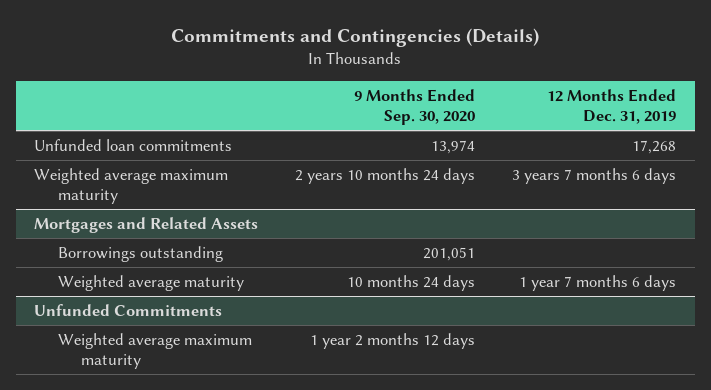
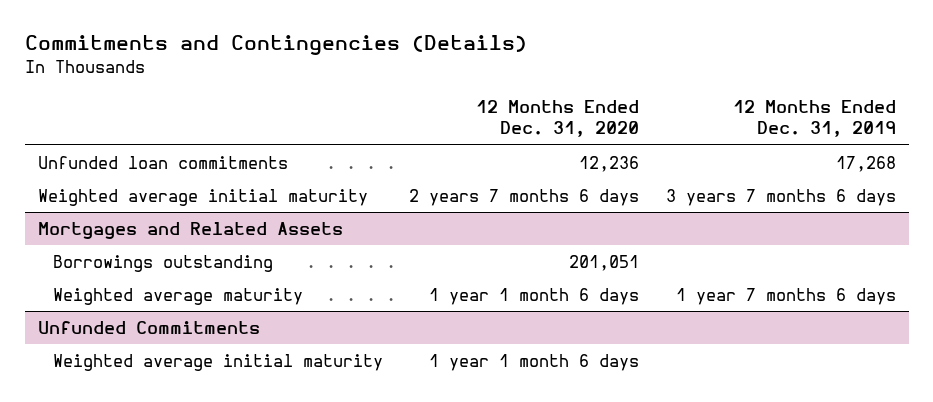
[354,88,476,125] 9 Months Ended Sep. 30, 2020 -> none
none -> [476,99,640,138] 12 Months Ended Dec. 31, 2020
[34,167,229,205] Weighted average maximum maturity -> [37,189,368,207] Weighted average initial maturity
[57,332,252,370] Weighted average maximum maturity -> [53,354,384,372] Weighted average initial maturity

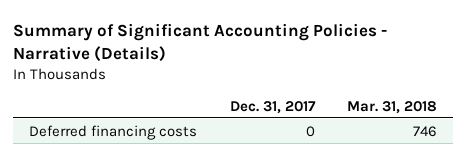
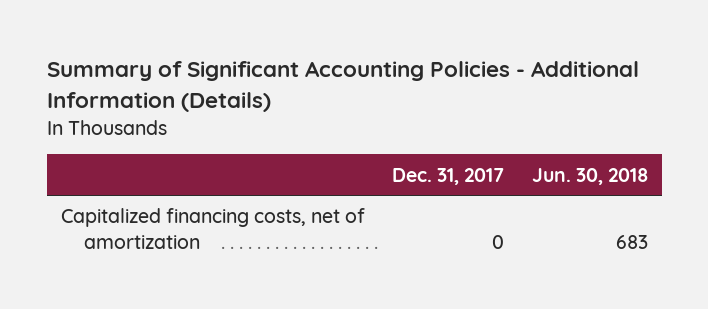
[13,23,388,63] Summary of Significant Accounting Policies - Narrative (Details) -> [46,61,639,113] Summary of Significant Accounting Policies - Additional Information (Details)
[347,100,438,114] Mar. 31, 2018 -> none
none -> [531,167,648,185] Jun. 30, 2018
[29,124,198,140] Deferred financing costs -> [60,208,365,249] Capitalized financing costs, net of amortization

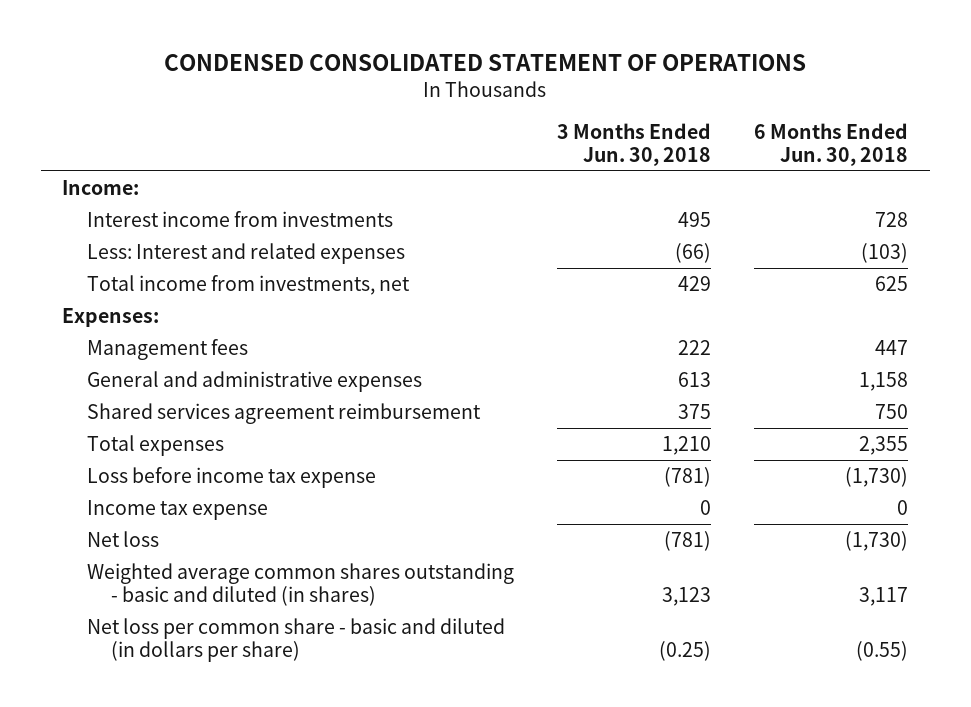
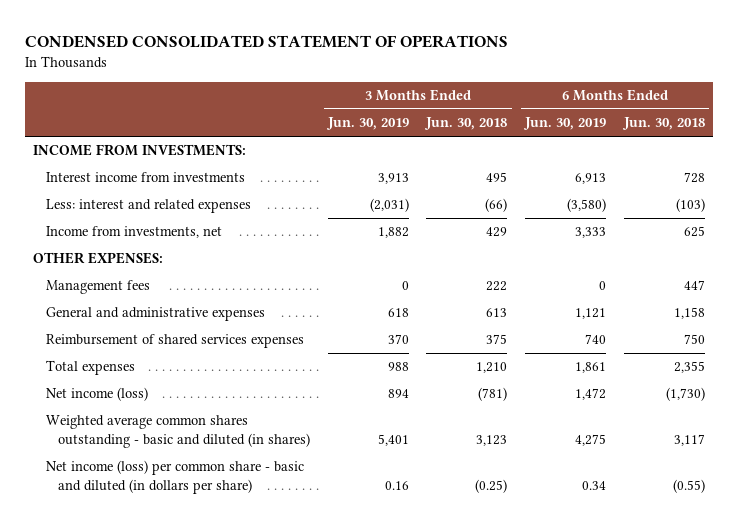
none -> [325,117,409,131] Jun. 30, 2019
none -> [522,117,606,131] Jun. 30, 2019
[62,179,140,195] Income: -> [33,144,247,157] INCOME FROM INVESTMENTS:
[86,242,405,264] Less: Interest and related expenses -> [45,199,251,214] Less: interest and related expenses
[86,274,410,295] Total income from investments, net -> [45,226,222,239] Income from investments, net
[62,307,160,327] Expenses: -> [33,252,164,265] OTHER EXPENSES:
[86,402,481,424] Shared services agreement reimbursement -> [45,334,304,349] Reimbursement of shared services expenses
[86,466,376,488] Loss before income tax expense -> none
[86,499,268,520] Income tax expense -> none
[86,530,159,547] Net loss -> [45,387,148,402] Net income (loss)
[86,617,505,662] Net loss per common share - basic and diluted (in dollars per share) -> [45,460,304,495] Net income (loss) per common share - basic and diluted (in dollars per share)

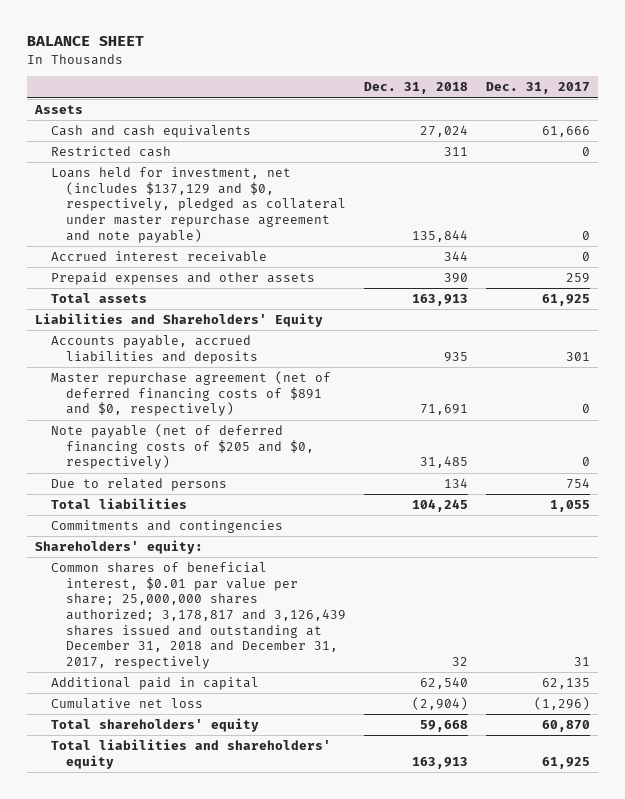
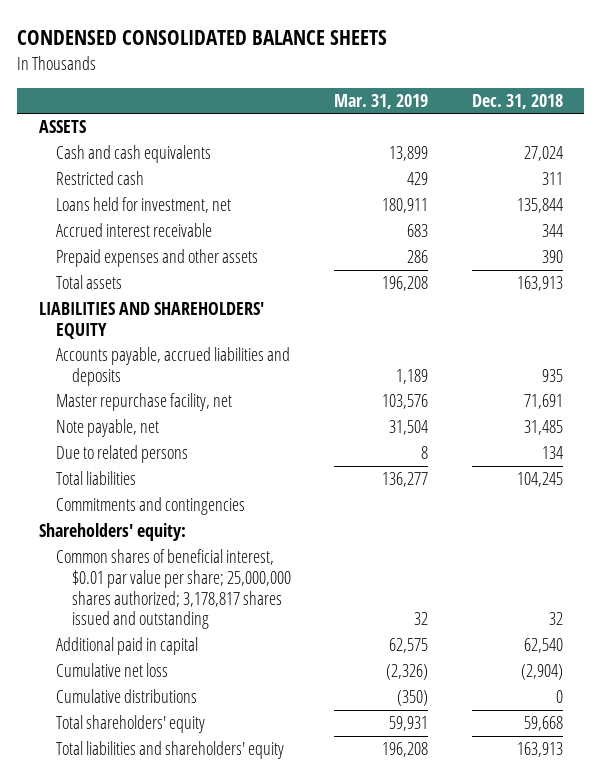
[26,36,144,47] BALANCE SHEET -> [17,30,388,46] CONDENSED CONSOLIDATED BALANCE SHEETS
[485,82,590,95] Dec. 31, 2017 -> none
none -> [334,93,429,109] Mar. 31, 2019
[34,105,84,115] Assets -> [39,120,87,134] ASSETS
[50,167,347,243] Loans held for investment, net (includes $137,129 and $0, respectively, pledged as collateral under master repurchase agreement and note payable) -> [55,197,231,214] Loans held for investment, net
[35,313,324,328] Liabilities and Shareholders' Equity -> [39,302,265,339] LIABILITIES AND SHAREHOLDERS' EQUITY
[50,371,331,417] Master repurchase agreement (net of deferred financing costs of $891 and $0, respectively) -> [55,393,232,412] Master repurchase facility, net
[50,424,315,470] Note payable (net of deferred financing costs of $205 and $0, respectively) -> [55,419,159,438] Note payable, net
[50,562,347,669] Common shares of beneficial interest, $0.01 par value per share; 25,000,000 shares authorized; 3,178,817 and 3,126,439 shares issued and outstanding at December 31, 2018 and December 31, 2017, respectively -> [55,549,291,630] Common shares of beneficial interest, $0.01 par value per share; 25,000,000 shares authorized; 3,178,817 shares issued and outstanding
none -> [55,689,197,704] Cumulative distributions

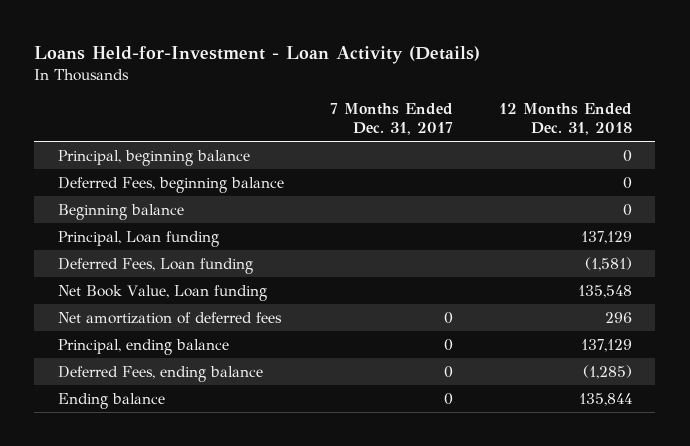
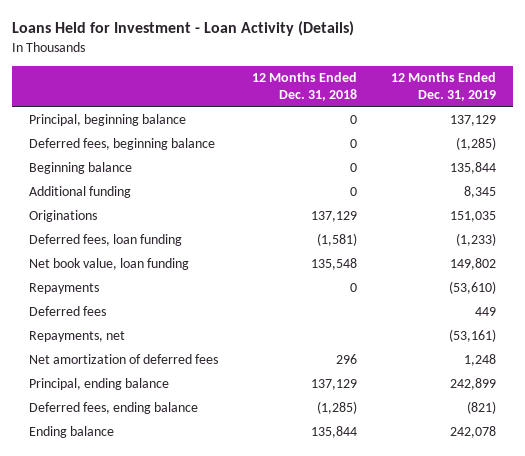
[34,45,481,64] Loans Held-for-Investment - Loan Activity (Details) -> [11,21,354,37] Loans Held for Investment - Loan Activity (Details)
[329,103,453,135] 7 Months Ended Dec. 31, 2017 -> none
none -> [391,72,497,102] 12 Months Ended Dec. 31, 2019
[57,176,284,193] Deferred Fees, beginning balance -> [28,138,215,151] Deferred fees, beginning balance
none -> [28,186,131,199] Additional funding
[57,230,219,247] Principal, Loan funding -> [28,210,97,223] Originations
[57,257,253,274] Deferred Fees, Loan funding -> [28,234,182,247] Deferred fees, loan funding
[57,284,267,301] Net Book Value, Loan funding -> [28,258,189,271] Net book value, loan funding
none -> [28,283,99,295] Repayments
none -> [28,306,106,317] Deferred fees
none -> [28,331,125,343] Repayments, net
[57,365,263,382] Deferred Fees, ending balance -> [28,402,198,415] Deferred fees, ending balance

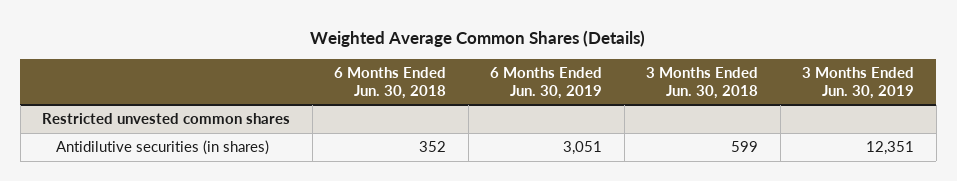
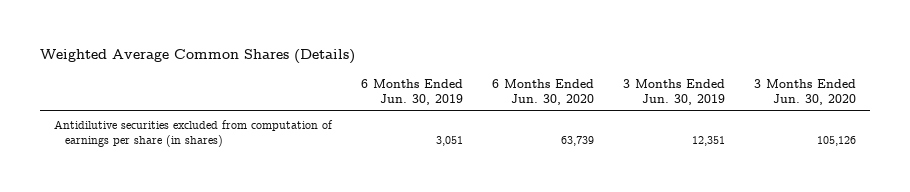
[334,66,447,99] 6 Months Ended Jun. 30, 2018 -> none
[646,66,759,99] 3 Months Ended Jun. 30, 2018 -> none
none -> [492,78,595,105] 6 Months Ended Jun. 30, 2020
none -> [753,78,856,105] 3 Months Ended Jun. 30, 2020
[42,113,291,125] Restricted unvested common shares -> none
[56,140,270,156] Antidilutive securities (in shares) -> [54,119,334,147] Antidilutive securities excluded from computation of earnings per share (in shares)

